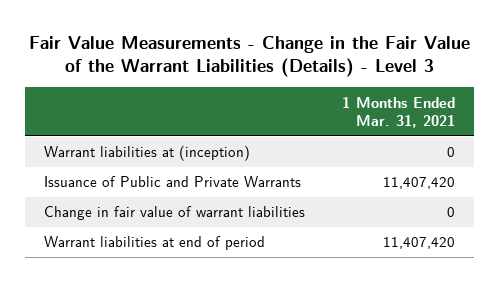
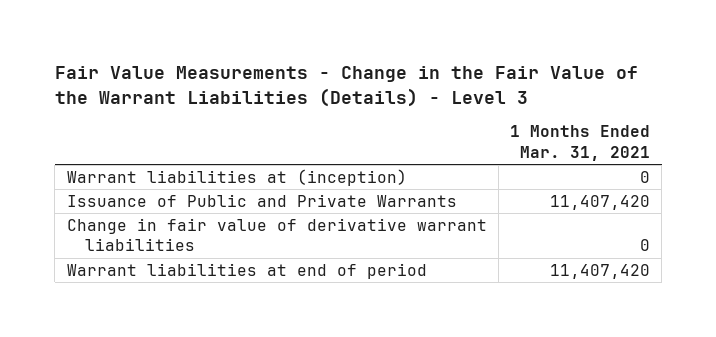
[44,206,306,221] Change in fair value of warrant liabilities -> [66,217,487,252] Change in fair value of derivative warrant liabilities

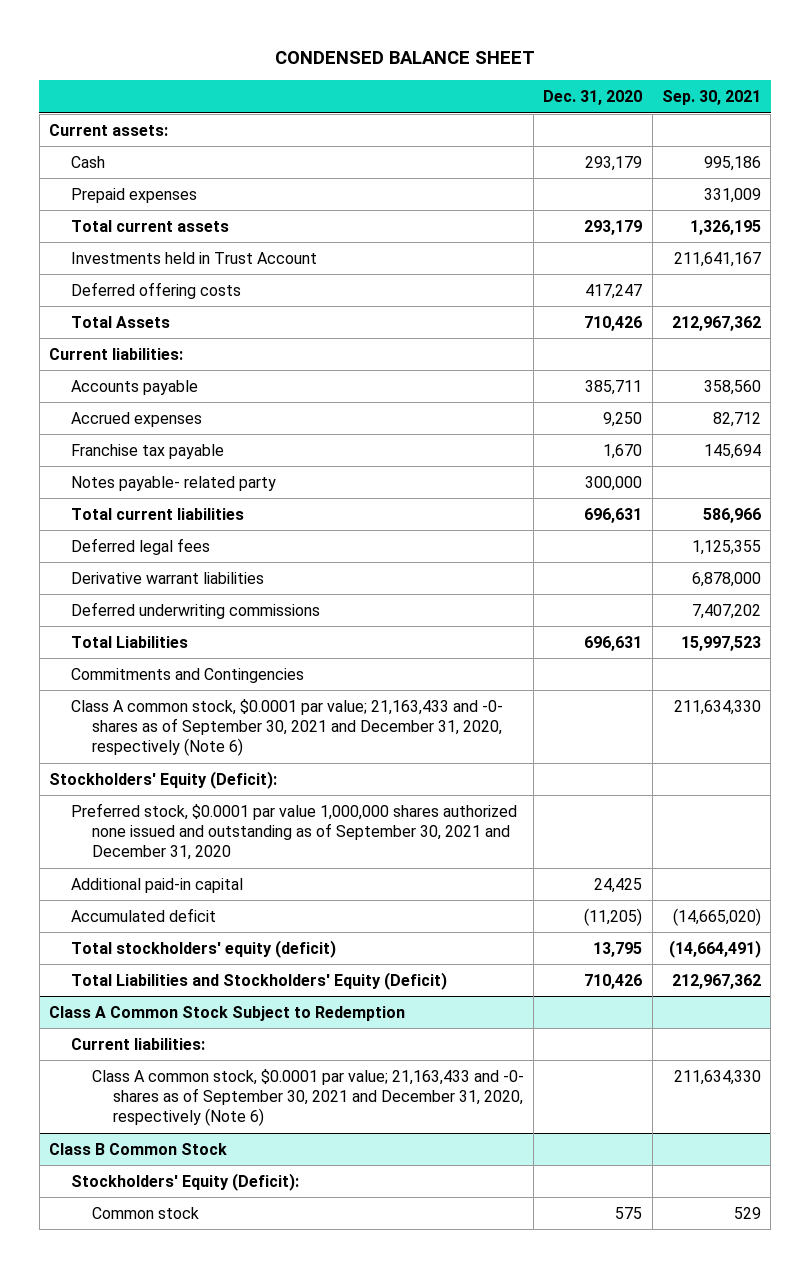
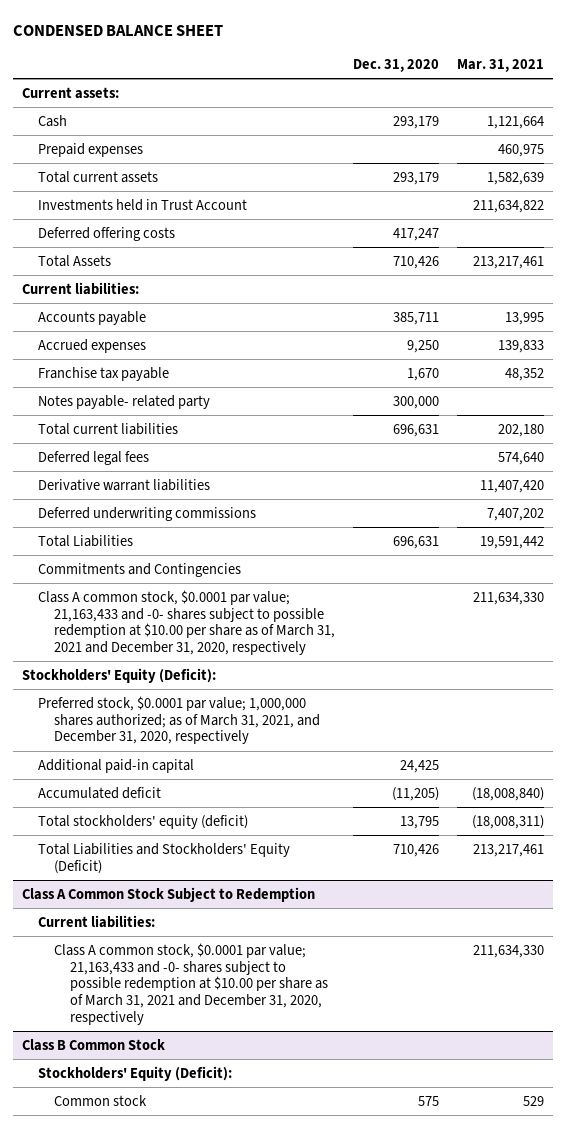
[662,90,762,106] Sep. 30, 2021 -> none
none -> [456,58,544,72] Mar. 31, 2021
[70,698,503,757] Class A common stock, $0.0001 par value; 21,163,433 and -0- shares as of September 30, 2021 and December 31, 2020, respectively (Note 6) -> [37,589,335,656] Class A common stock, $0.0001 par value; 21,163,433 and -0- shares subject to possible redemption at $10.00 per share as of March 31, 2021 and December 31, 2020, respectively
[70,802,517,861] Preferred stock, $0.0001 par value 1,000,000 shares authorized none issued and outstanding as of September 30, 2021 and December 31, 2020 -> [37,695,320,745] Preferred stock, $0.0001 par value; 1,000,000 shares authorized; as of March 31, 2021, and December 31, 2020, respectively
[91,1068,524,1127] Class A common stock, $0.0001 par value; 21,163,433 and -0- shares as of September 30, 2021 and December 31, 2020, respectively (Note 6) -> [53,942,328,1025] Class A common stock, $0.0001 par value; 21,163,433 and -0- shares subject to possible redemption at $10.00 per share as of March 31, 2021 and December 31, 2020, respectively

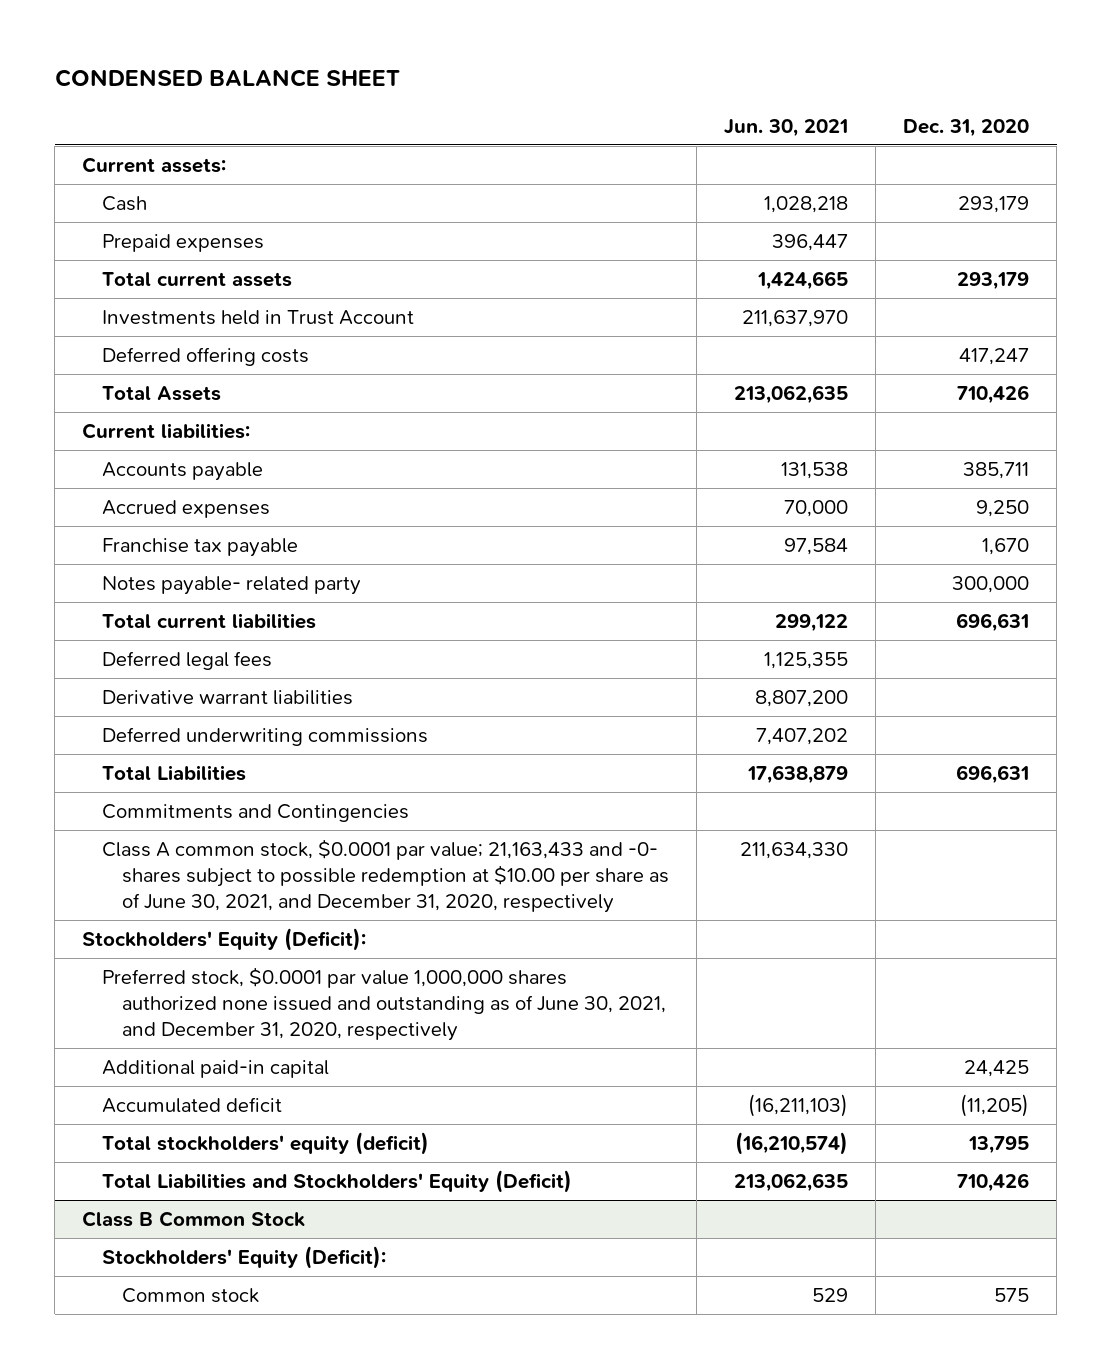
[456,58,544,72] Mar. 31, 2021 -> none
none -> [724,118,849,137] Jun. 30, 2021
[37,589,335,656] Class A common stock, $0.0001 par value; 21,163,433 and -0- shares subject to possible redemption at $10.00 per share as of March 31, 2021 and December 31, 2020, respectively -> [102,838,670,913] Class A common stock, $0.0001 par value; 21,163,433 and -0- shares subject to possible redemption at $10.00 per share as of June 30, 2021, and December 31, 2020, respectively
[37,695,320,745] Preferred stock, $0.0001 par value; 1,000,000 shares authorized; as of March 31, 2021, and December 31, 2020, respectively -> [102,966,667,1041] Preferred stock, $0.0001 par value 1,000,000 shares authorized none issued and outstanding as of June 30, 2021, and December 31, 2020, respectively
[21,886,315,902] Class A Common Stock Subject to Redemption -> none
[37,914,155,928] Current liabilities: -> none
[53,942,328,1025] Class A common stock, $0.0001 par value; 21,163,433 and -0- shares subject to possible redemption at $10.00 per share as of March 31, 2021 and December 31, 2020, respectively -> none

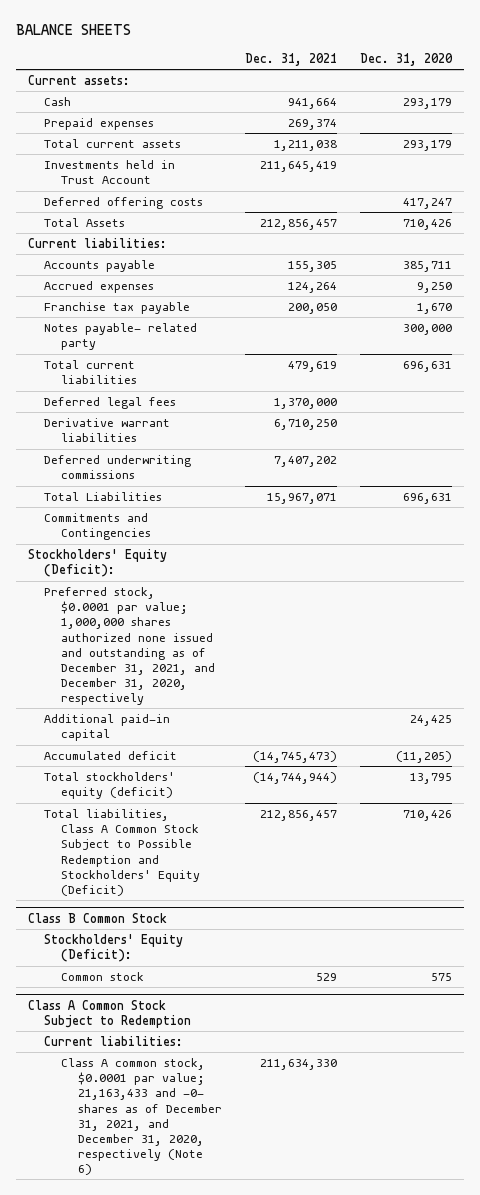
[54,69,400,88] CONDENSED BALANCE SHEET -> [15,24,131,36] BALANCE SHEETS
[724,118,849,137] Jun. 30, 2021 -> none
none -> [245,52,338,66] Dec. 31, 2021
[102,838,670,913] Class A common stock, $0.0001 par value; 21,163,433 and -0- shares subject to possible redemption at $10.00 per share as of June 30, 2021, and December 31, 2020, respectively -> none
[102,966,667,1041] Preferred stock, $0.0001 par value 1,000,000 shares authorized none issued and outstanding as of June 30, 2021, and December 31, 2020, respectively -> [44,587,216,706] Preferred stock, $0.0001 par value; 1,000,000 shares authorized none issued and outstanding as of December 31, 2021, and December 31, 2020, respectively
[102,1169,573,1193] Total Liabilities and Stockholders' Equity (Deficit) -> [44,809,201,896] Total liabilities, Class A Common Stock Subject to Possible Redemption and Stockholders' Equity (Deficit)
none -> [27,999,192,1028] Class A Common Stock Subject to Redemption
none -> [44,1036,184,1047] Current liabilities:
none -> [61,1058,222,1176] Class A common stock, $0.0001 par value; 21,163,433 and -0- shares as of December 31, 2021, and December 31, 2020, respectively (Note 6)

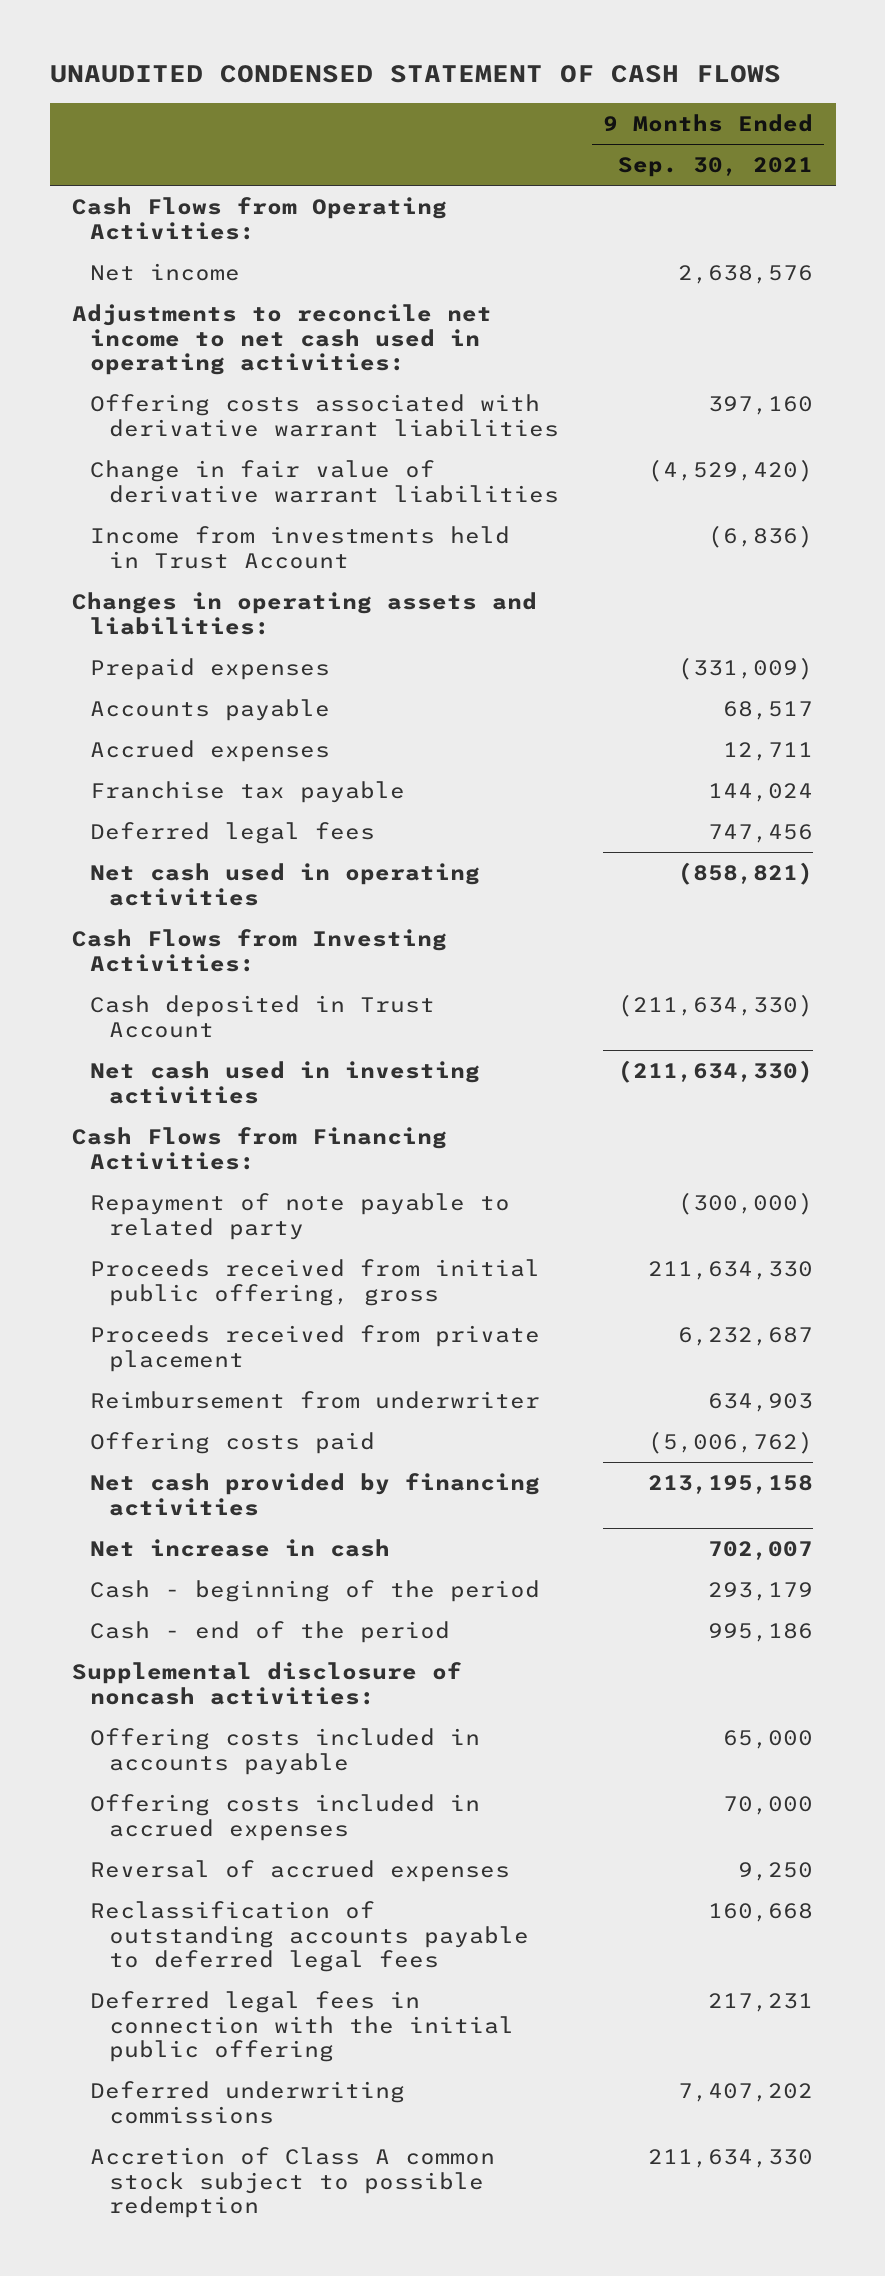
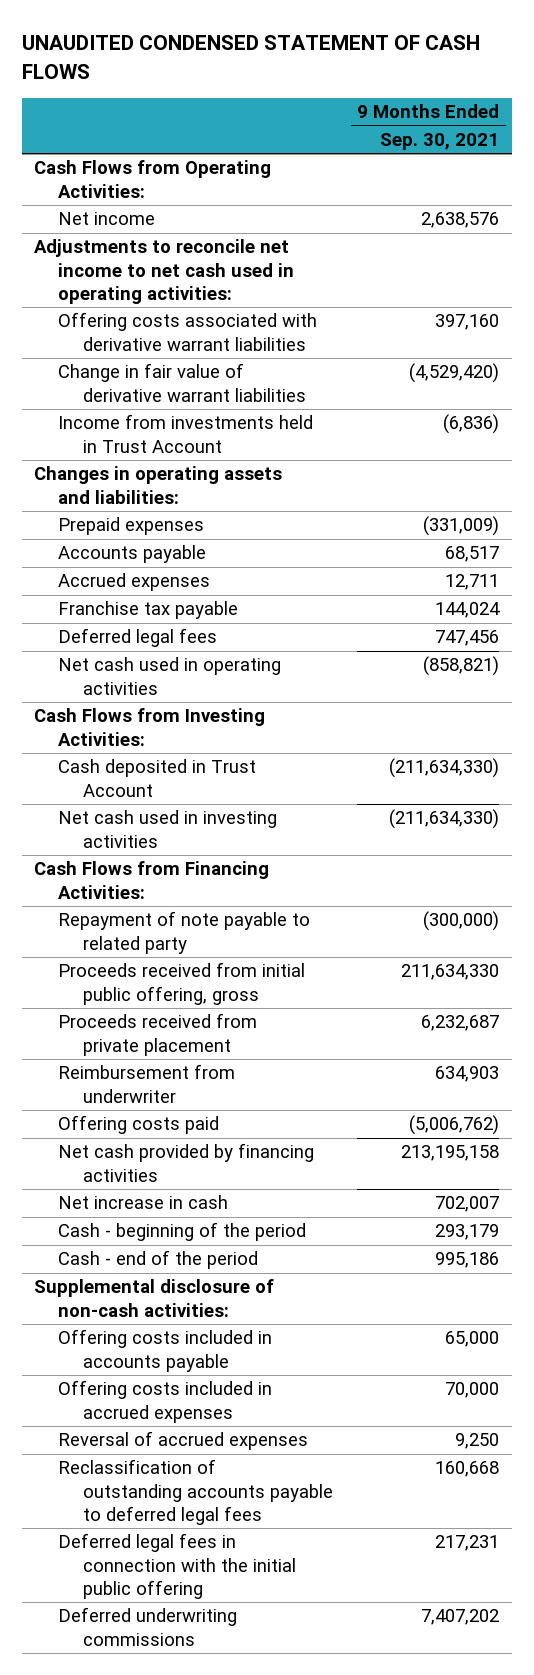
[71,1661,462,1705] Supplemental disclosure of noncash activities: -> [34,1279,275,1317] Supplemental disclosure of non-cash activities:
[90,2146,496,2219] Accretion of Class A common stock subject to possible redemption -> none

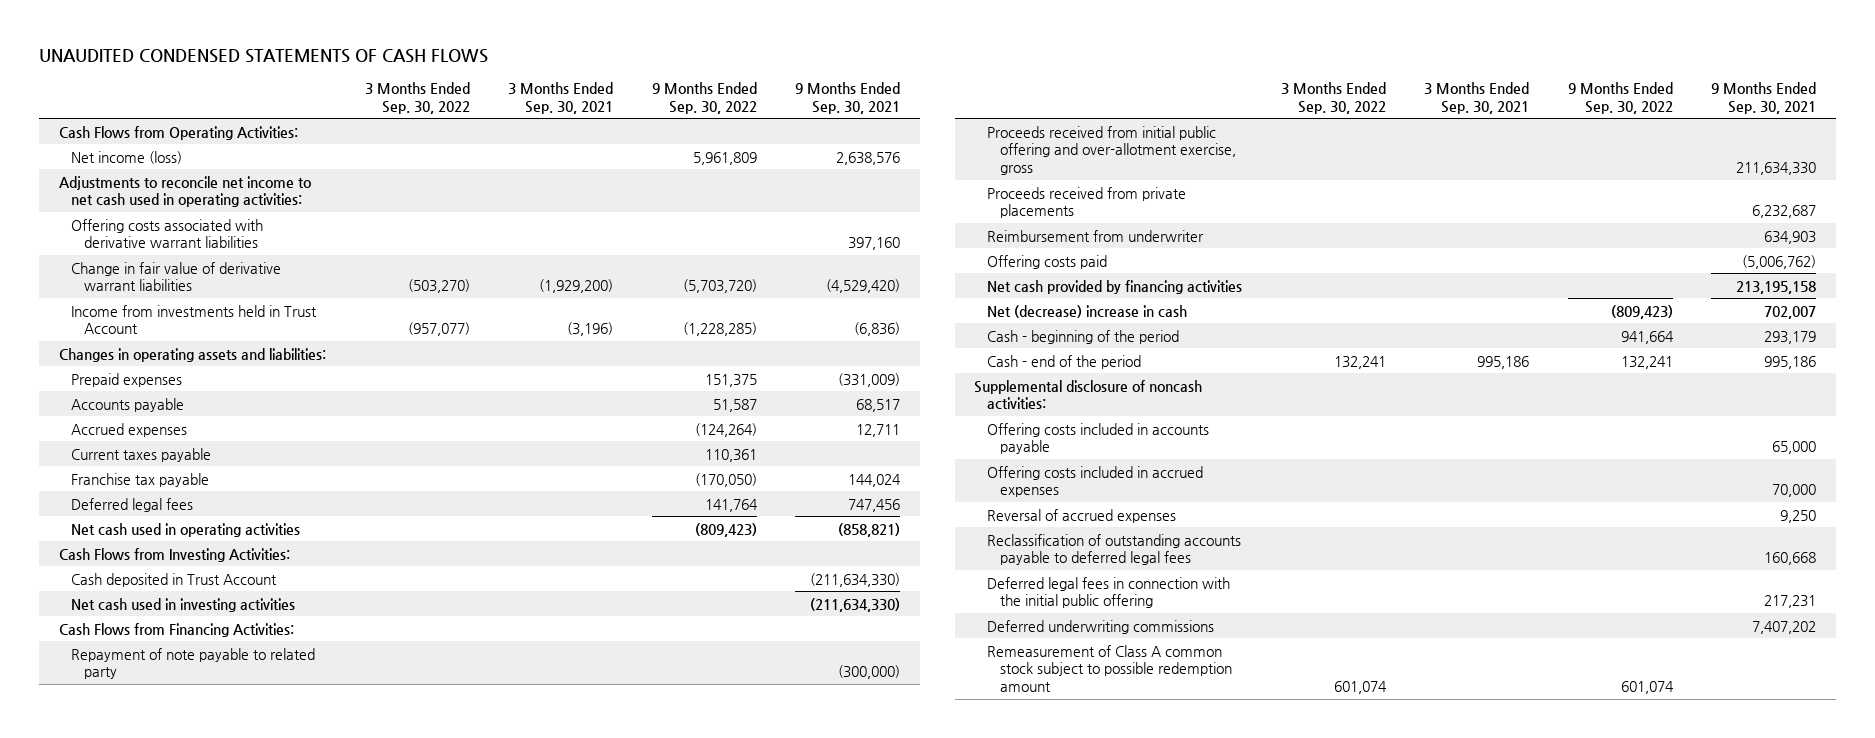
[21,35,480,80] UNAUDITED CONDENSED STATEMENT OF CASH FLOWS -> [39,49,489,64] UNAUDITED CONDENSED STATEMENTS OF CASH FLOWS
none -> [364,81,470,114] 3 Months Ended Sep. 30, 2022
none -> [508,81,614,114] 3 Months Ended Sep. 30, 2021
none -> [651,81,757,114] 9 Months Ended Sep. 30, 2022
[58,212,156,226] Net income -> [71,150,183,164] Net income (loss)
none -> [71,447,212,462] Current taxes payable
[58,962,306,1005] Proceeds received from initial public offering, gross -> [987,125,1236,175] Proceeds received from initial public offering and over-allotment exercise, gross
[58,1013,258,1056] Proceeds received from private placement -> [987,186,1187,219] Proceeds received from private placements
[58,1195,229,1210] Net increase in cash -> [987,304,1188,318] Net (decrease) increase in cash
[34,1279,275,1317] Supplemental disclosure of non-cash activities: -> [974,379,1203,410] Supplemental disclosure of noncash activities:
none -> [987,644,1232,692] Remeasurement of Class A common stock subject to possible redemption amount

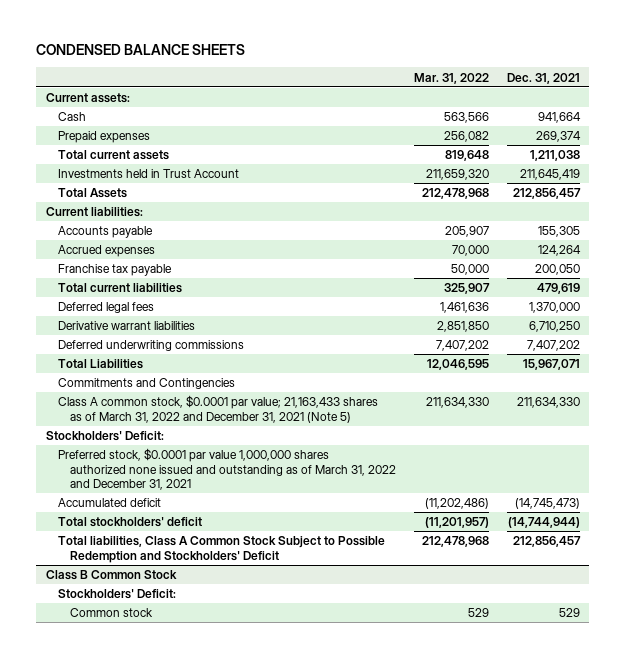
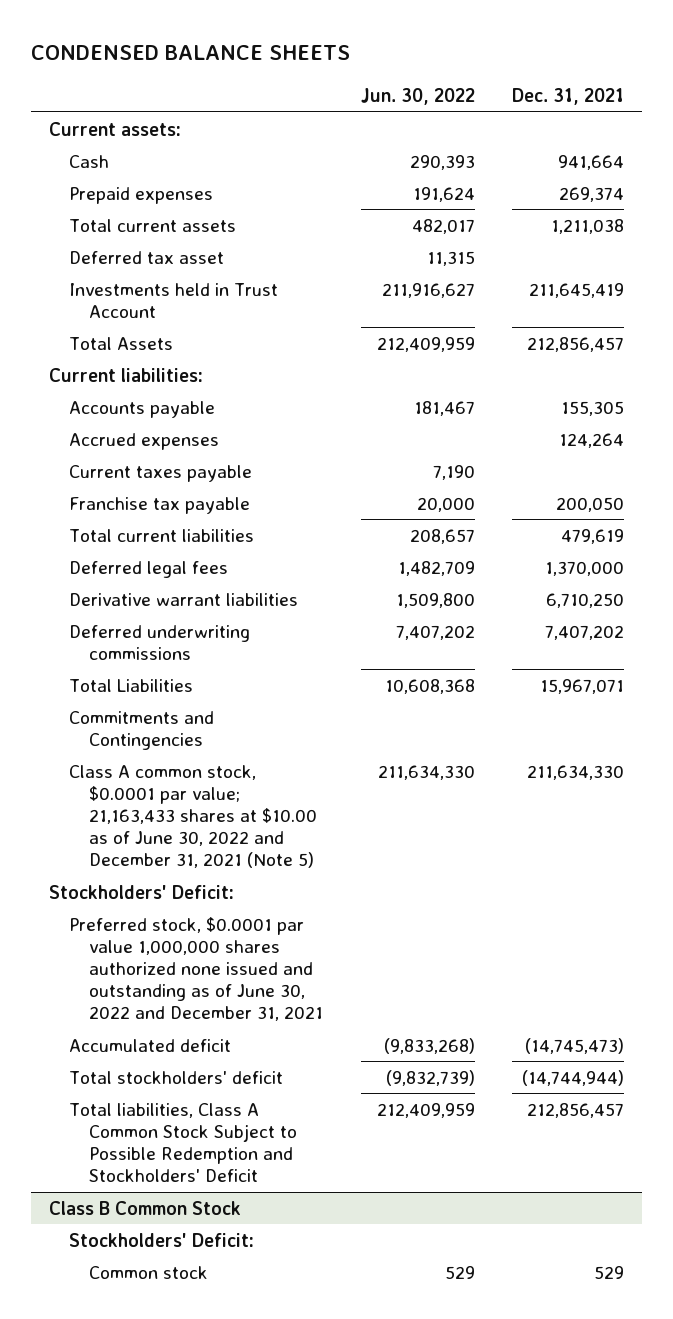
[414,72,490,84] Mar. 31, 2022 -> none
none -> [360,87,475,105] Jun. 30, 2022
none -> [69,250,225,264] Deferred tax asset
none -> [69,464,253,482] Current taxes payable
[57,395,378,423] Class A common stock, $0.0001 par value; 21,163,433 shares as of March 31, 2022 and December 31, 2021 (Note 5) -> [69,764,318,869] Class A common stock, $0.0001 par value; 21,163,433 shares at $10.00 as of June 30, 2022 and December 31, 2021 (Note 5)
[57,448,397,491] Preferred stock, $0.0001 par value 1,000,000 shares authorized none issued and outstanding as of March 31, 2022 and December 31, 2021 -> [69,916,324,1022] Preferred stock, $0.0001 par value 1,000,000 shares authorized none issued and outstanding as of June 30, 2022 and December 31, 2021

